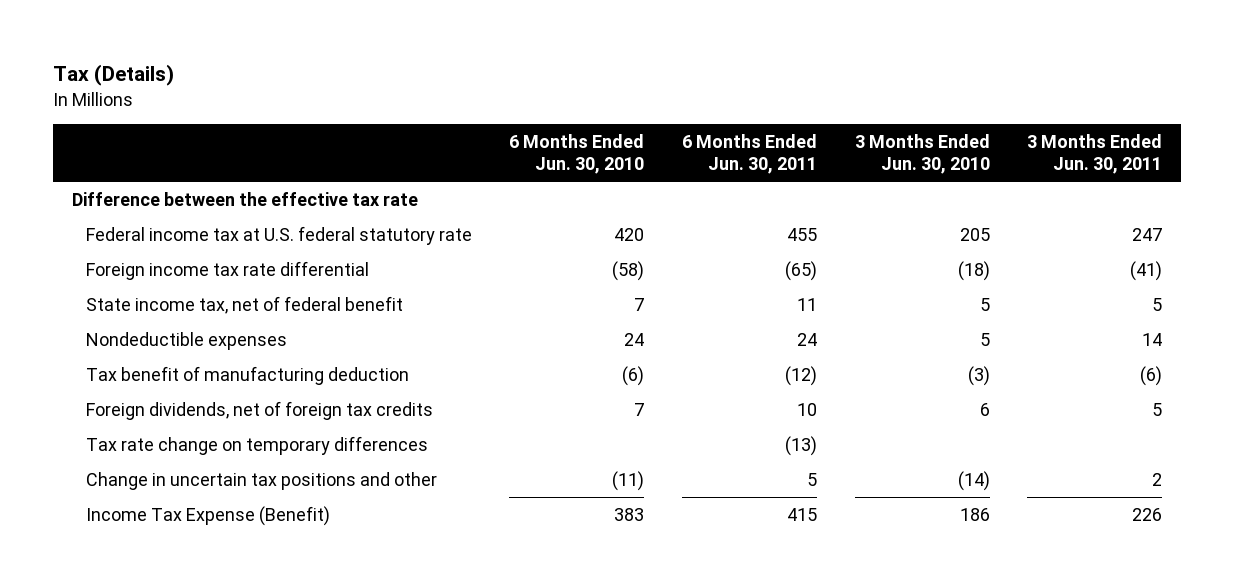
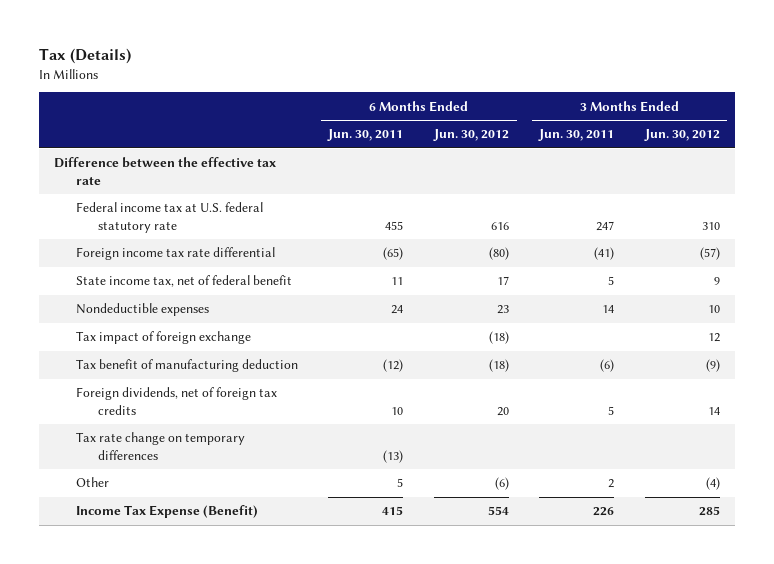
[509,133,645,175] 6 Months Ended Jun. 30, 2010 -> none
[854,133,990,175] 3 Months Ended Jun. 30, 2010 -> none
none -> [432,129,509,142] Jun. 30, 2012
none -> [643,129,720,142] Jun. 30, 2012
none -> [76,331,252,345] Tax impact of foreign exchange
[85,472,437,491] Change in uncertain tax positions and other -> [76,477,110,488] Other

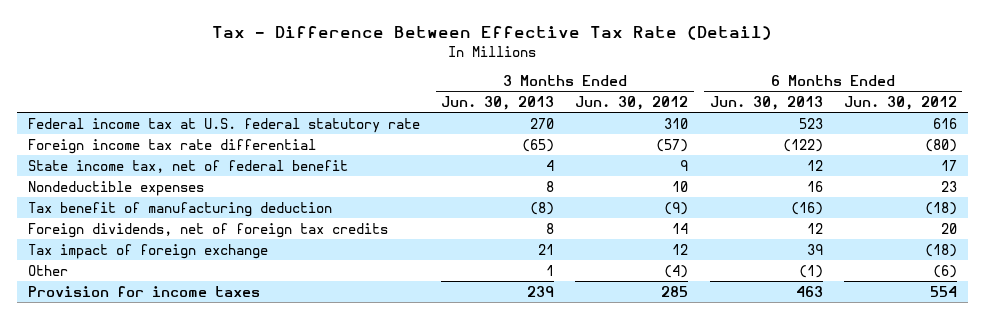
[39,48,132,65] Tax (Details) -> [212,26,773,41] Tax - Difference Between Effective Tax Rate (Detail)
[327,129,404,142] Jun. 30, 2011 -> none
[538,129,615,142] Jun. 30, 2011 -> none
none -> [441,95,555,110] Jun. 30, 2013
none -> [709,95,823,110] Jun. 30, 2013
[54,157,277,185] Difference between the effective tax rate -> none
[76,432,246,460] Tax rate change on temporary differences -> none
[76,331,252,345] Tax impact of foreign exchange -> [27,243,268,259] Tax impact of foreign exchange
[76,505,259,519] Income Tax Expense (Benefit) -> [27,285,260,297] Provision for income taxes

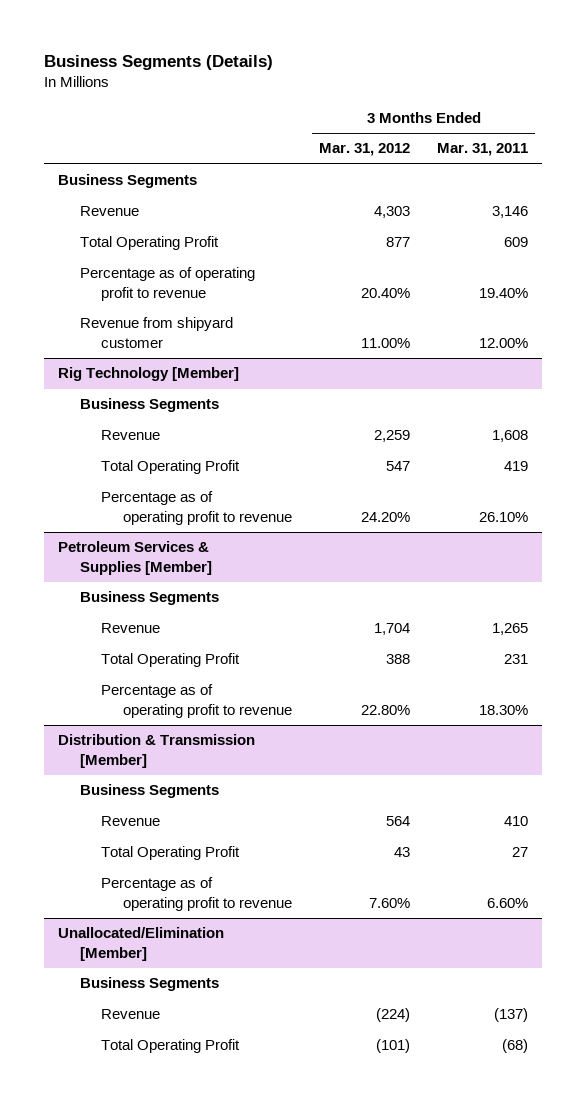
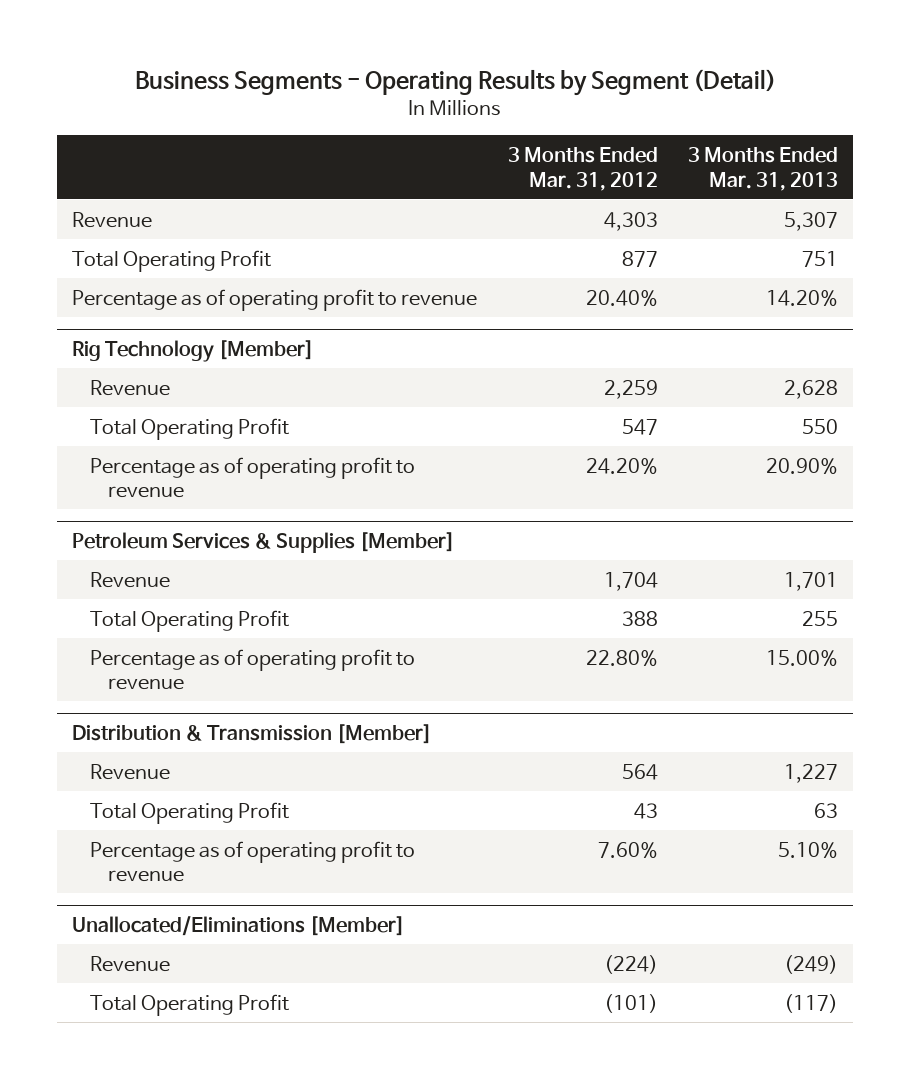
[44,55,274,71] Business Segments (Details) -> [135,69,777,97] Business Segments - Operating Results by Segment (Detail)
[437,143,529,157] Mar. 31, 2011 -> none
none -> [687,147,838,191] 3 Months Ended Mar. 31, 2013
[57,174,197,189] Business Segments -> none
[79,317,233,348] Revenue from shipyard customer -> none
[79,398,219,413] Business Segments -> none
[79,591,219,606] Business Segments -> none
[79,784,219,799] Business Segments -> none
[79,977,219,992] Business Segments -> none
[57,927,224,961] Unallocated/Elimination [Member] -> [72,915,406,936] Unallocated/Eliminations [Member]

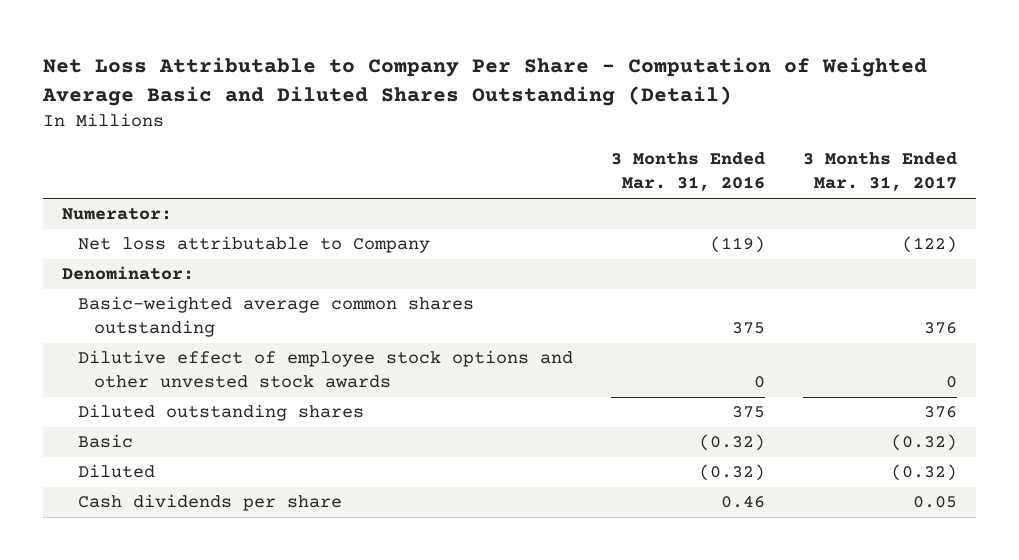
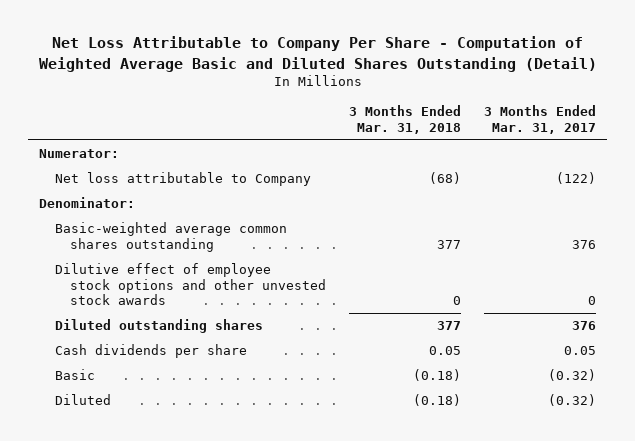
[610,152,765,192] 3 Months Ended Mar. 31, 2016 -> none
none -> [349,105,462,135] 3 Months Ended Mar. 31, 2018
[78,494,343,512] Cash dividends per share -> [54,344,247,359] Cash dividends per share

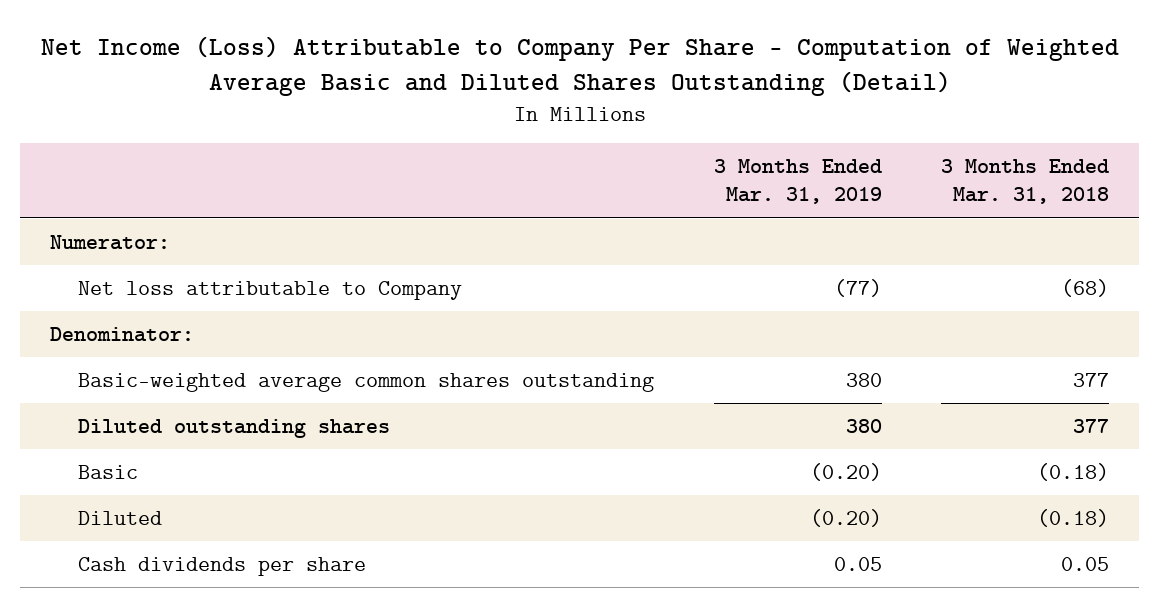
[38,36,597,72] Net Loss Attributable to Company Per Share - Computation of Weighted Average Basic and Diluted Shares Outstanding (Detail) -> [40,36,1119,97] Net Income (Loss) Attributable to Company Per Share - Computation of Weighted Average Basic and Diluted Shares Outstanding (Detail)
[483,105,596,135] 3 Months Ended Mar. 31, 2017 -> none
none -> [713,159,882,205] 3 Months Ended Mar. 31, 2019
[54,263,327,306] Dilutive effect of employee stock options and other unvested stock awards -> none
[54,344,247,359] Cash dividends per share -> [78,556,367,576] Cash dividends per share

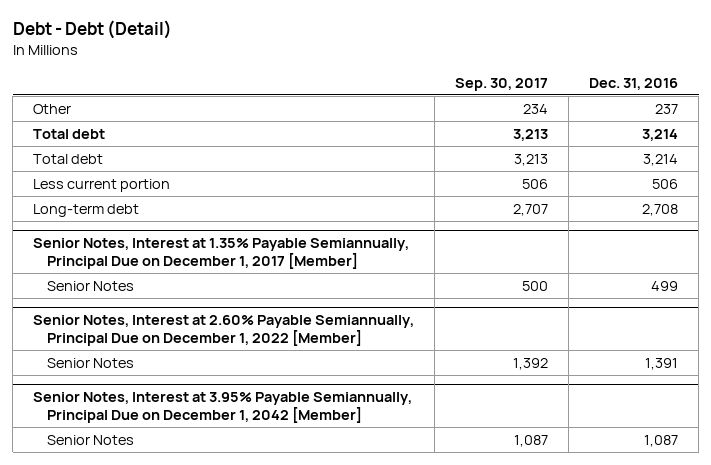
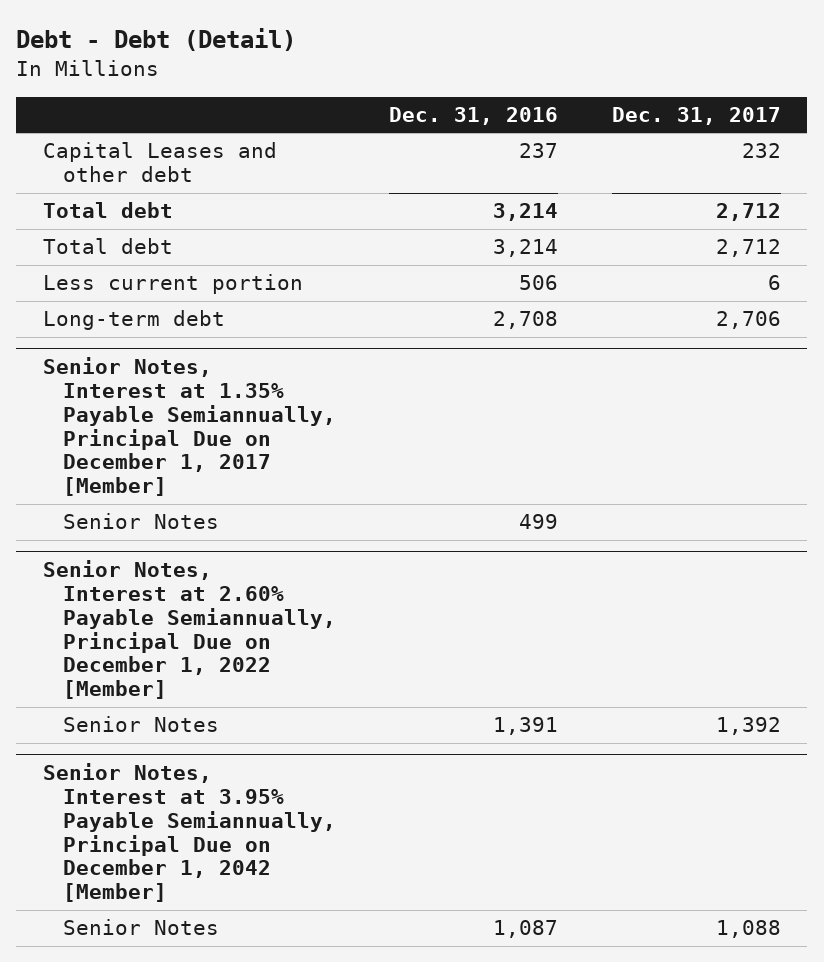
[455,77,549,91] Sep. 30, 2017 -> none
none -> [611,107,781,126] Dec. 31, 2017
[33,103,72,114] Other -> [43,142,278,183] Capital Leases and other debt

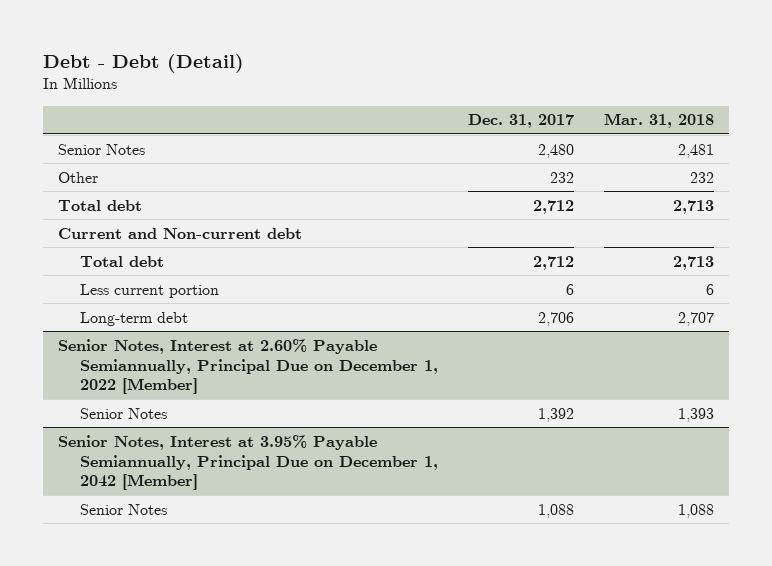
[389,107,559,126] Dec. 31, 2016 -> none
none -> [604,113,715,129] Mar. 31, 2018
none -> [57,143,145,155] Senior Notes
[43,142,278,183] Capital Leases and other debt -> [57,171,98,183] Other
none -> [57,227,302,239] Current and Non-current debt
[43,357,336,497] Senior Notes, Interest at 1.35% Payable Semiannually, Principal Due on December 1, 2017 [Member] -> none
[62,513,219,530] Senior Notes -> none

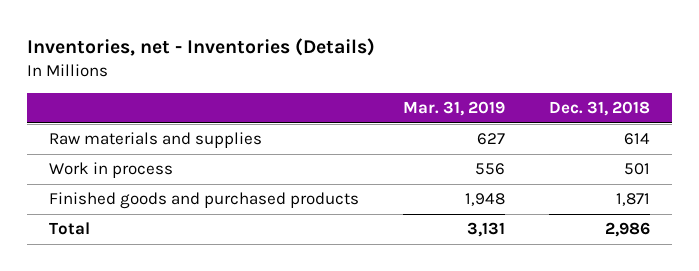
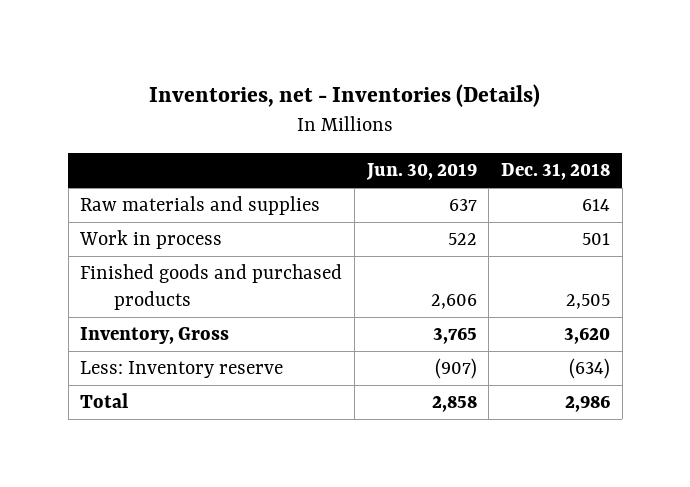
[402,101,505,117] Mar. 31, 2019 -> none
none -> [365,163,477,181] Jun. 30, 2019
[615,193,650,207] 1,871 -> [565,294,610,310] 2,505
none -> [80,327,230,345] Inventory, Gross
none -> [80,361,284,379] Less: Inventory reserve

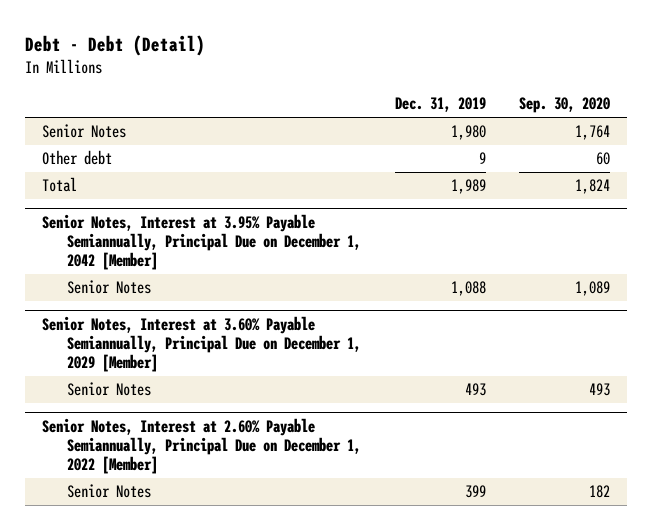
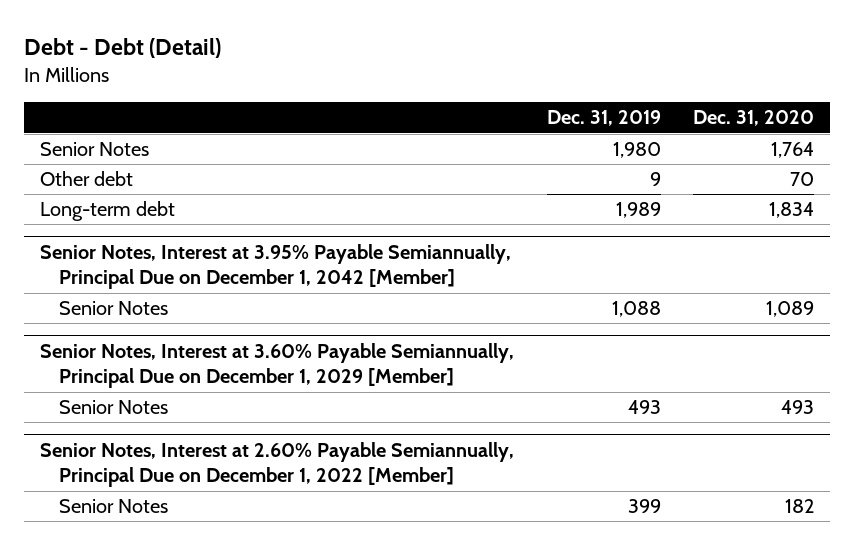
[519,97,611,114] Sep. 30, 2020 -> none
none -> [693,110,815,127] Dec. 31, 2020
[41,177,77,193] Total -> [40,201,176,222] Long-term debt

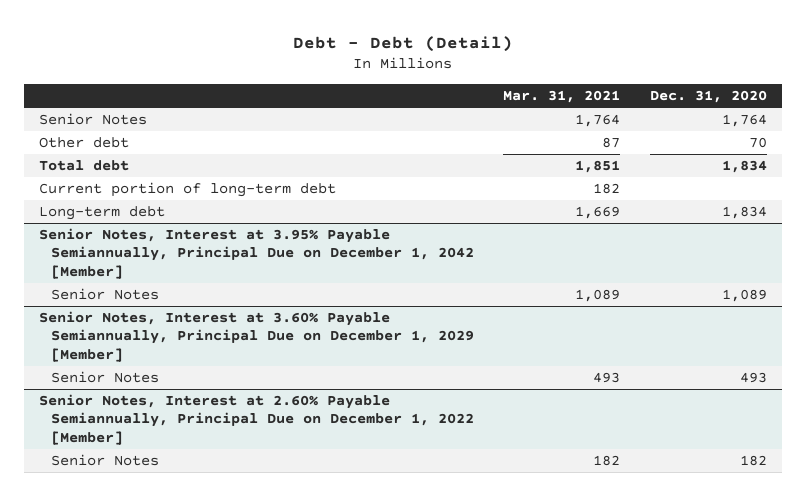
[546,110,661,127] Dec. 31, 2019 -> none
none -> [503,89,621,103] Mar. 31, 2021
none -> [38,160,129,172] Total debt
none -> [38,182,336,198] Current portion of long-term debt

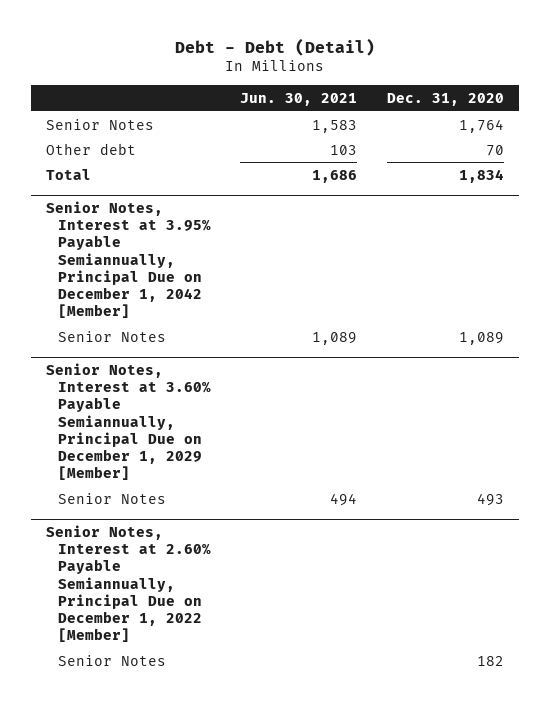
[503,89,621,103] Mar. 31, 2021 -> none
none -> [240,92,358,106] Jun. 30, 2021
[38,160,129,172] Total debt -> none
[38,182,336,198] Current portion of long-term debt -> none
[38,206,165,221] Long-term debt -> [45,168,91,180] Total

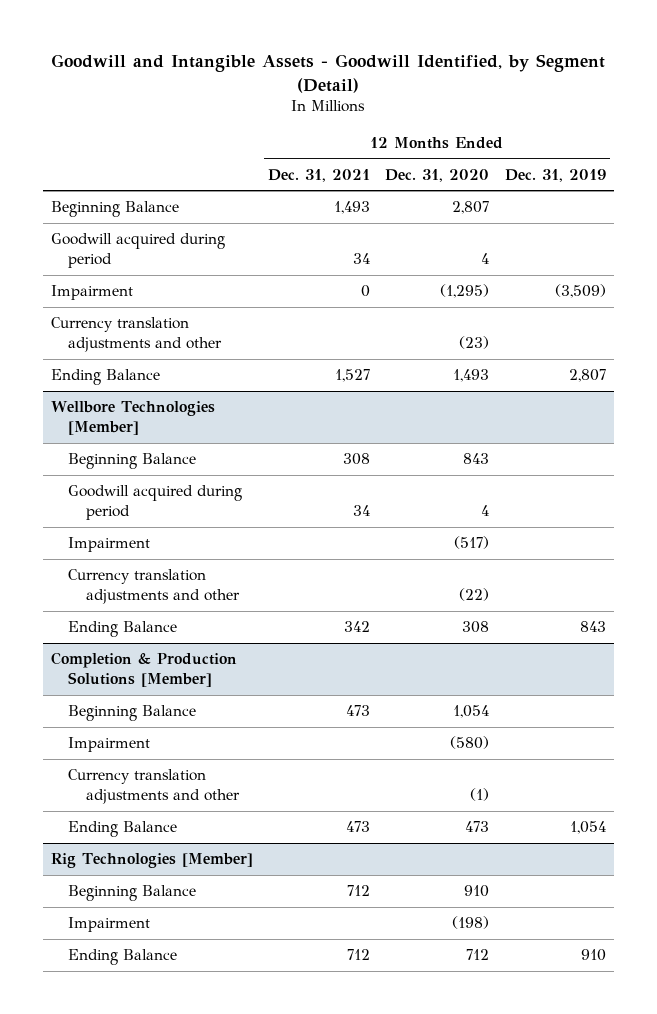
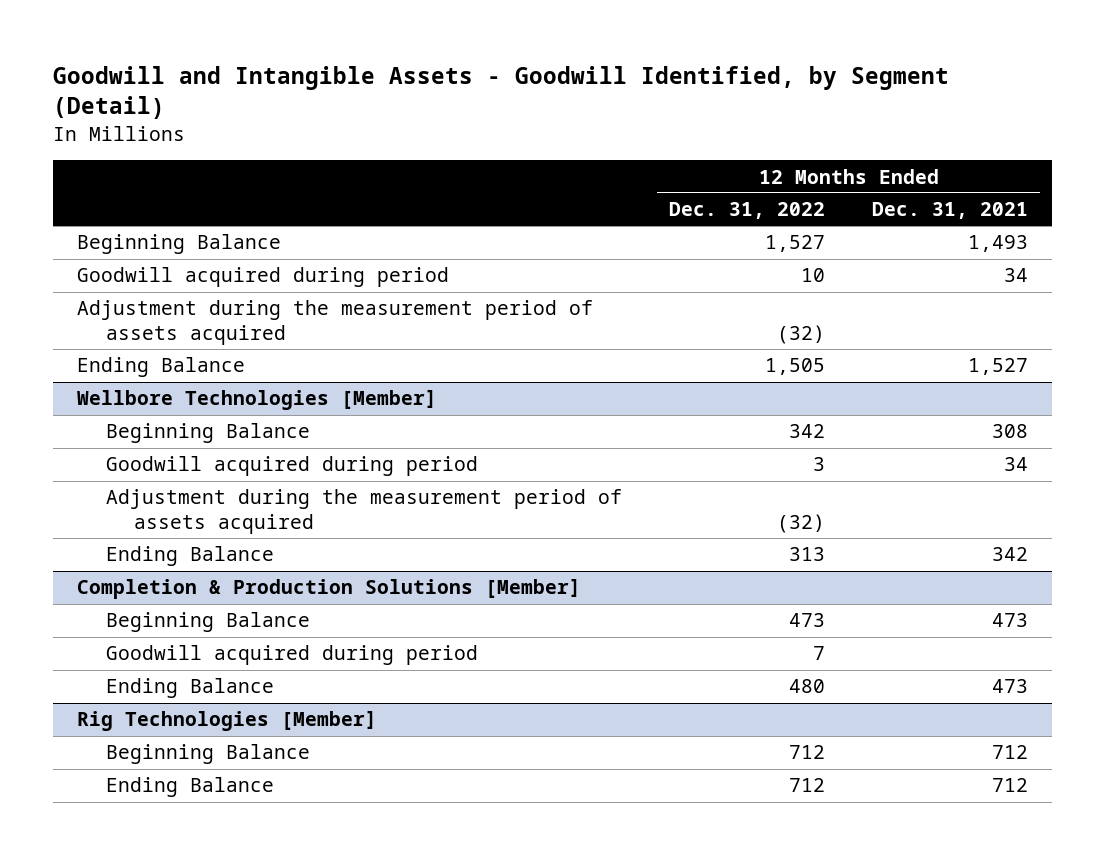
[385,168,490,182] Dec. 31, 2020 -> none
[504,168,606,182] Dec. 31, 2019 -> none
none -> [669,202,826,220] Dec. 31, 2022
[50,285,133,301] Impairment -> none
[50,317,223,353] Currency translation adjustments and other -> none
none -> [76,300,593,346] Adjustment during the measurement period of assets acquired
[68,537,151,553] Impairment -> none
[68,569,240,605] Currency translation adjustments and other -> none
none -> [105,489,622,535] Adjustment during the measurement period of assets acquired
[68,737,151,753] Impairment -> none
[68,769,240,805] Currency translation adjustments and other -> none
none -> [105,645,478,666] Goodwill acquired during period
[68,917,151,933] Impairment -> none

